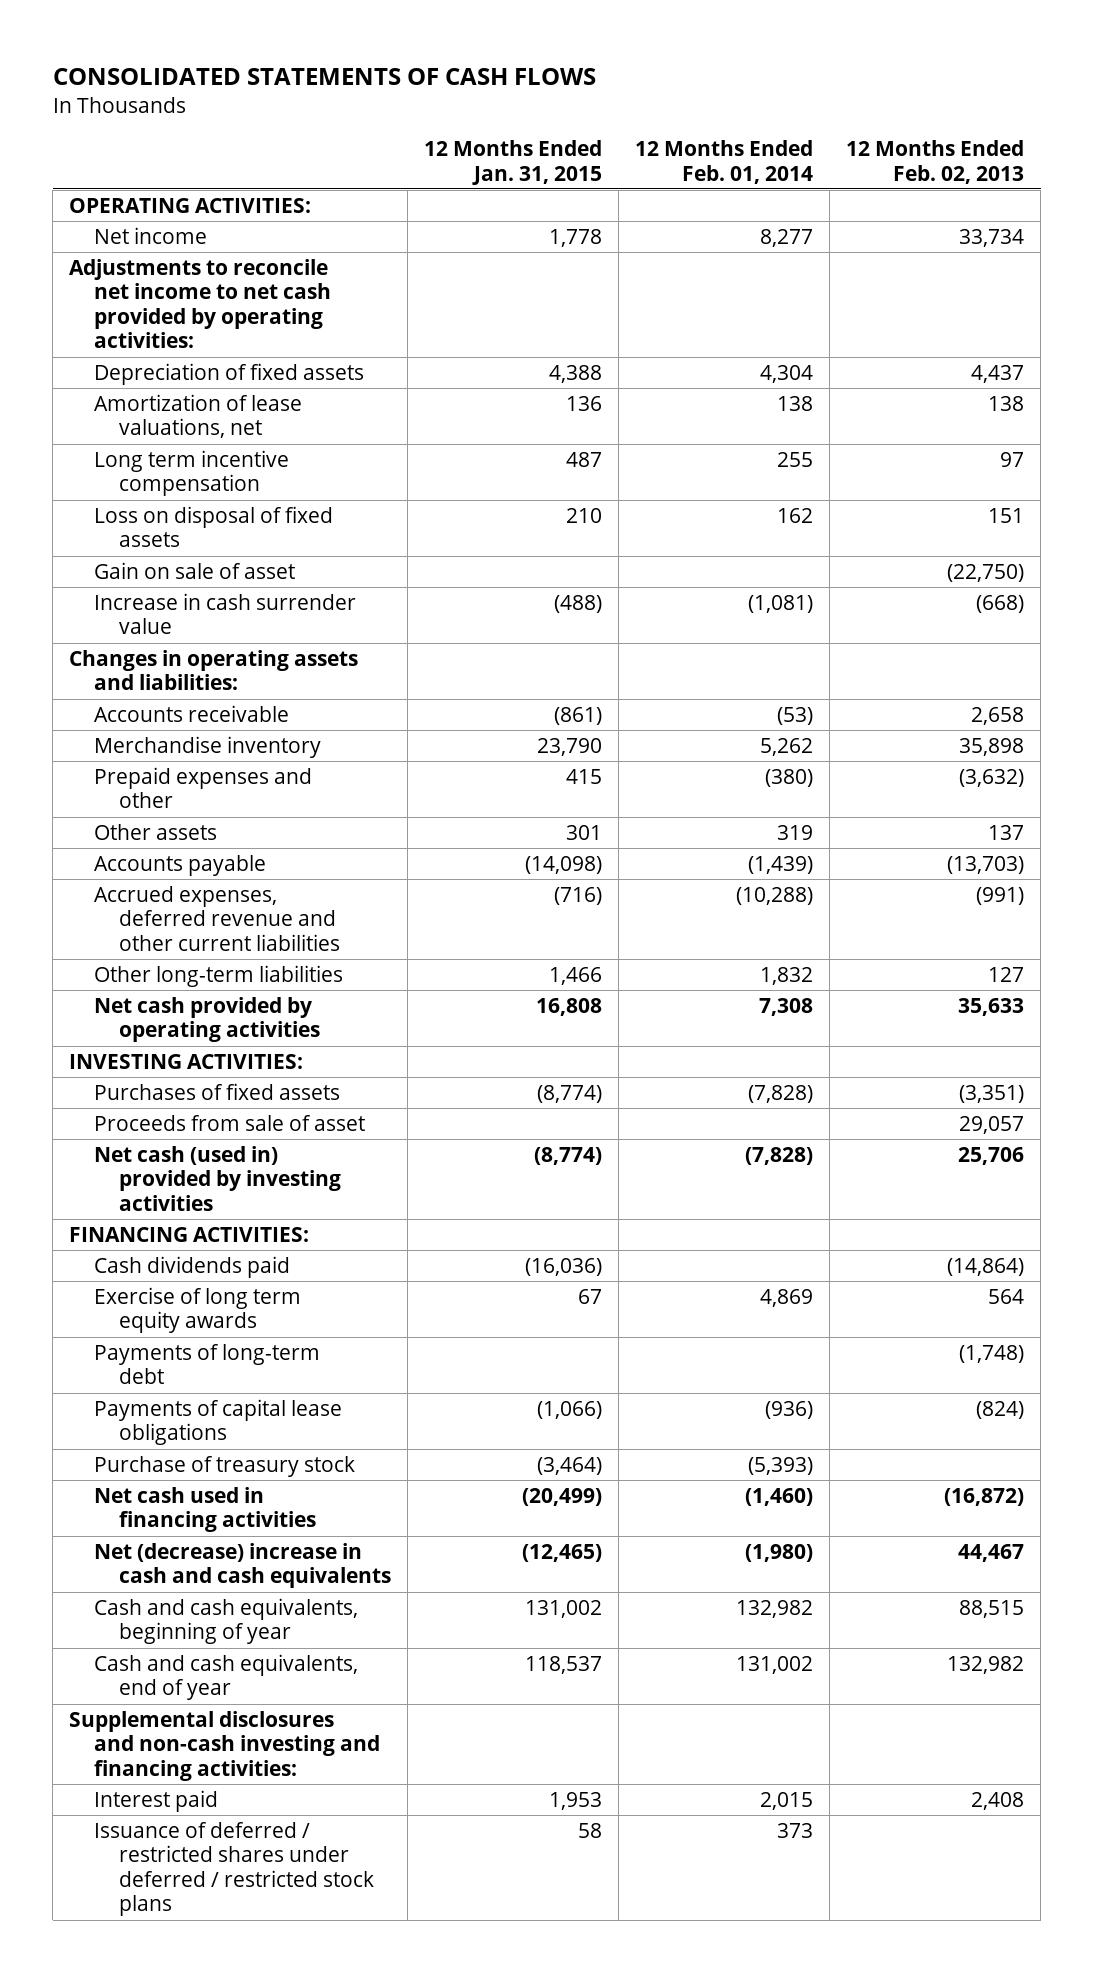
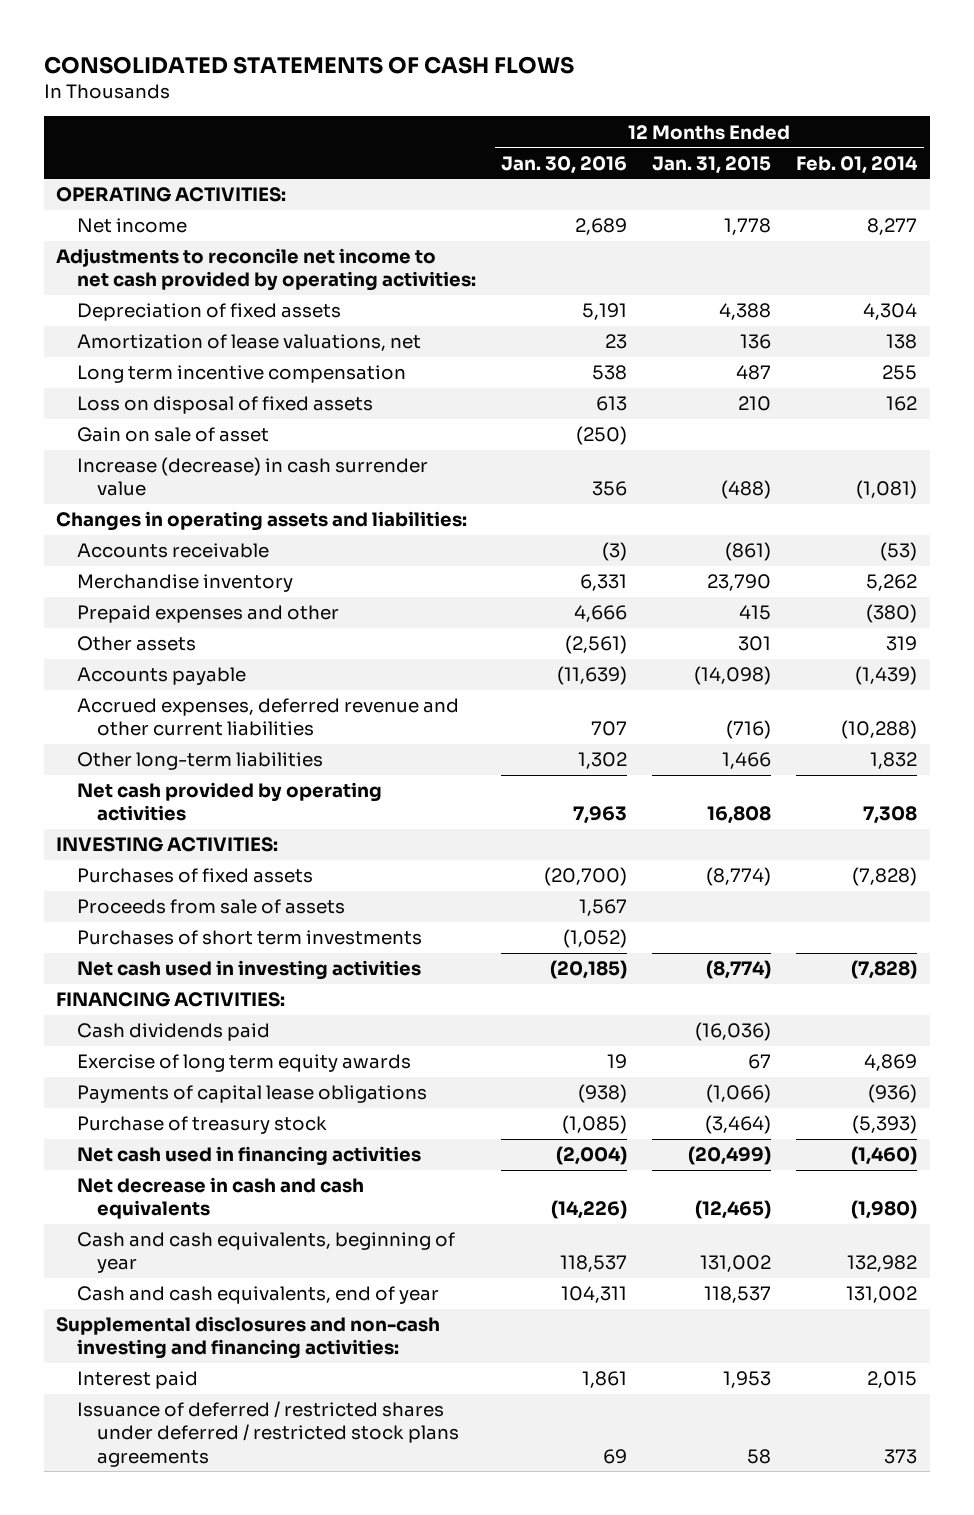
[846,140,1025,184] 12 Months Ended Feb. 02, 2013 -> none
none -> [500,155,627,174] Jan. 30, 2016
[94,592,357,635] Increase in cash surrender value -> [76,457,428,497] Increase (decrease) in cash surrender value
[94,1114,366,1131] Proceeds from sale of asset -> [76,899,345,915] Proceeds from sale of assets
none -> [76,930,422,946] Purchases of short term investments
[94,1145,341,1211] Net cash (used in) provided by investing activities -> [76,960,421,981] Net cash used in investing activities
[94,1343,321,1385] Payments of long-term debt -> none
[94,1542,391,1589] Net (decrease) increase in cash and cash equivalents -> [76,1177,364,1220] Net decrease in cash and cash equivalents
[94,1821,374,1917] Issuance of deferred / restricted shares under deferred / restricted stock plans -> [76,1401,460,1467] Issuance of deferred / restricted shares under deferred / restricted stock plans agreements

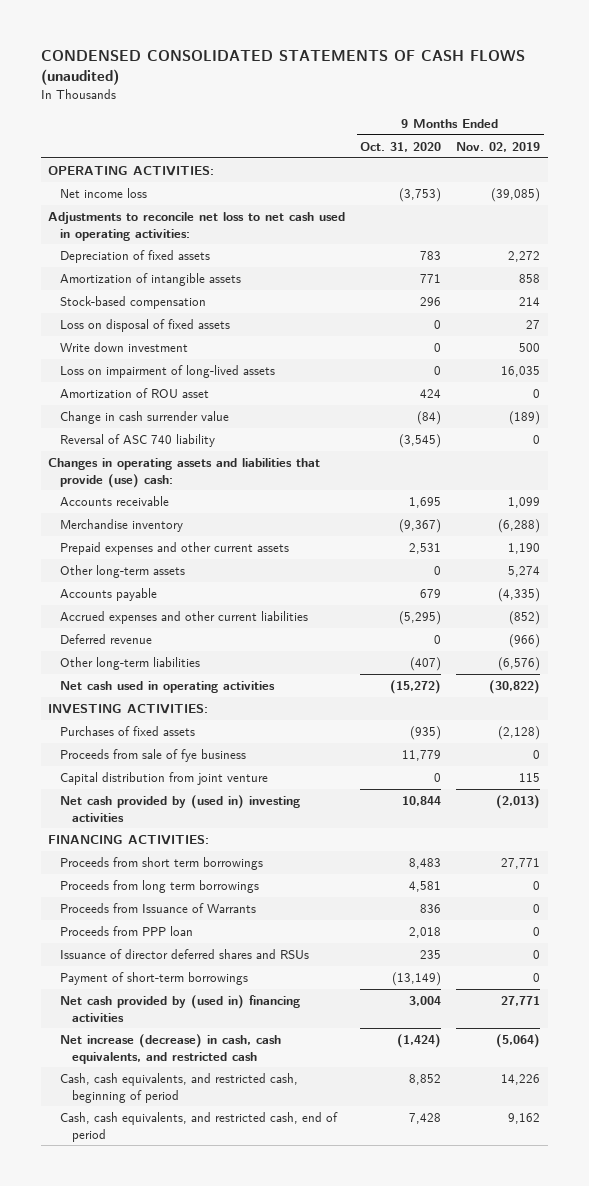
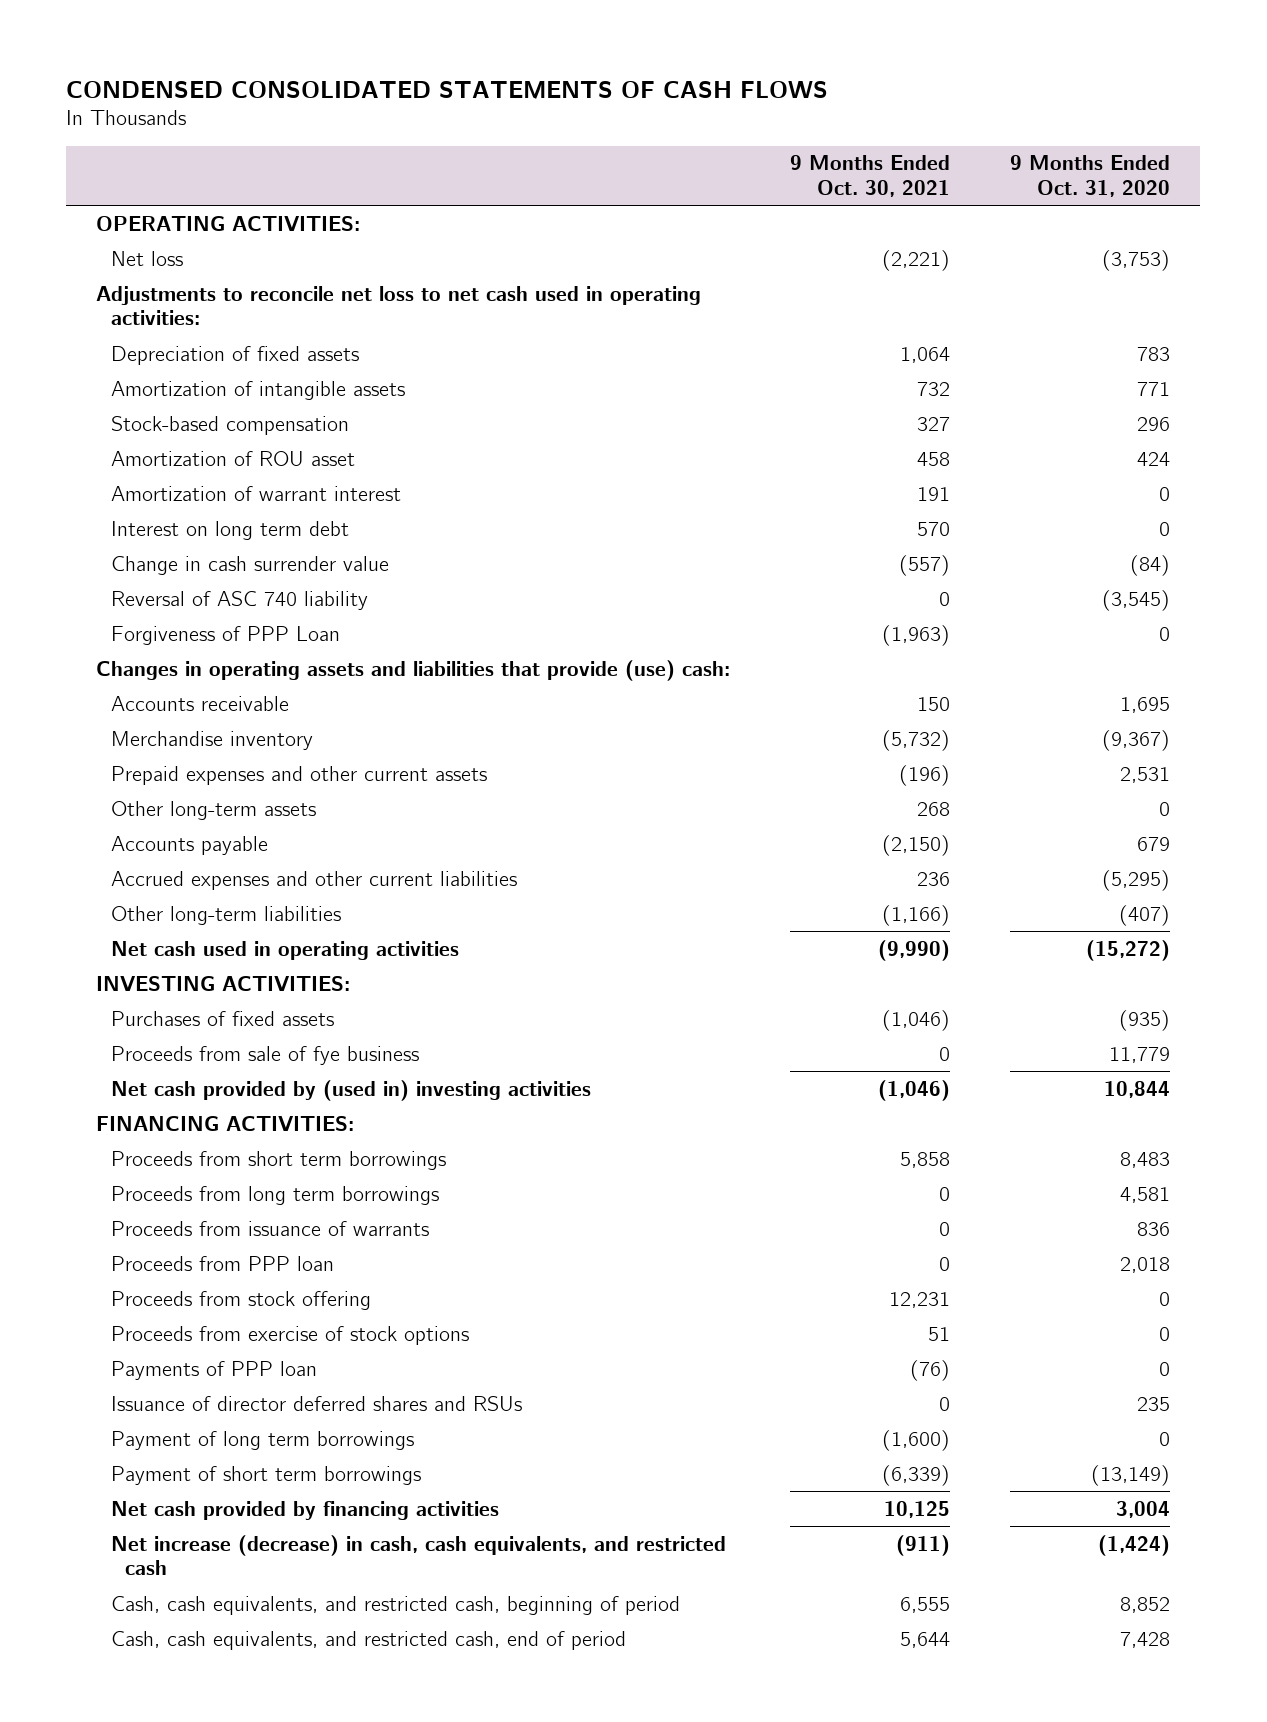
[40,50,525,86] CONDENSED CONSOLIDATED STATEMENTS OF CASH FLOWS (unaudited) -> [66,80,829,99] CONDENSED CONSOLIDATED STATEMENTS OF CASH FLOWS
[456,141,541,152] Nov. 02, 2019 -> none
none -> [790,155,951,197] 9 Months Ended Oct. 30, 2021
[60,187,148,198] Net income loss -> [110,250,183,266] Net loss
[60,318,231,332] Loss on disposal of fixed assets -> none
[60,341,189,352] Write down investment -> none
[60,364,276,378] Loss on impairment of long-lived assets -> none
none -> [110,485,401,501] Amortization of warrant interest
none -> [110,520,349,540] Interest on long term debt
none -> [110,625,340,645] Forgiveness of PPP Loan
[60,633,153,644] Deferred revenue -> none
[60,771,269,785] Capital distribution from joint venture -> none
[60,902,257,913] Proceeds from Issuance of Warrants -> [110,1220,429,1236] Proceeds from issuance of warrants
none -> [110,1290,371,1310] Proceeds from stock offering
none -> [110,1325,469,1345] Proceeds from exercise of stock options
none -> [110,1360,317,1380] Payments of PPP loan
none -> [110,1430,414,1450] Payment of long term borrowings
[60,971,249,985] Payment of short-term borrowings -> [110,1465,421,1485] Payment of short term borrowings
[60,994,301,1022] Net cash provided by (used in) financing activities -> [110,1500,499,1520] Net cash provided by financing activities

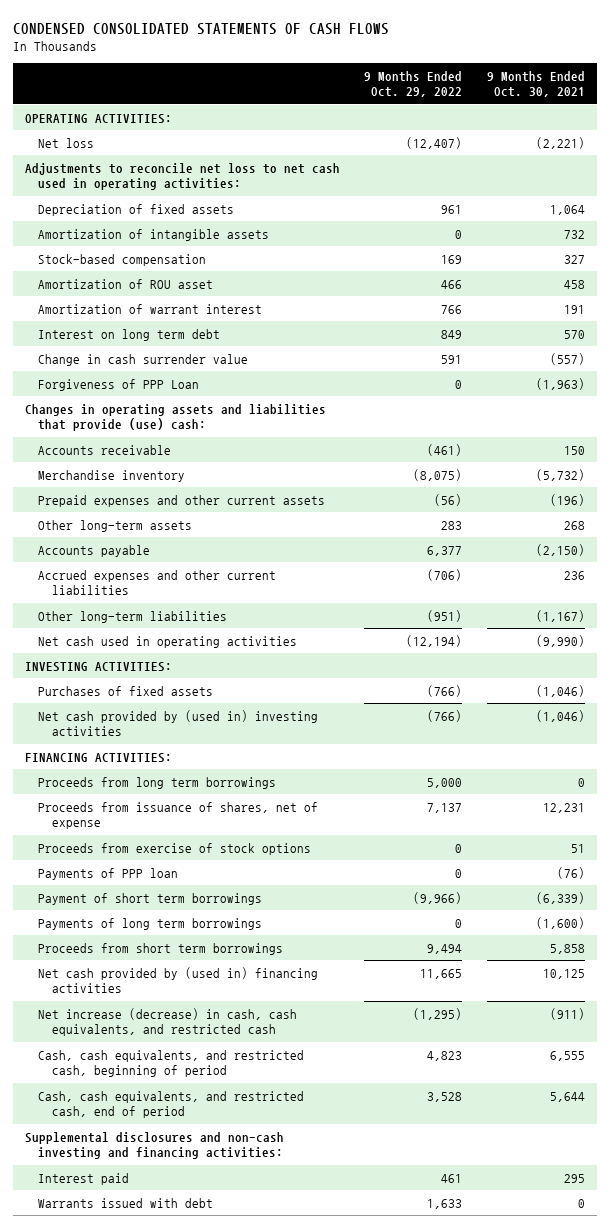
[1010,155,1171,197] 9 Months Ended Oct. 31, 2020 -> none
none -> [364,70,463,98] 9 Months Ended Oct. 29, 2022
[110,590,368,610] Reversal of ASC 740 liability -> none
[882,904,951,926] (1,166) -> [535,609,585,622] (1,167)
[110,1045,419,1065] Proceeds from sale of fye business -> none
[110,1220,429,1236] Proceeds from issuance of warrants -> none
[110,1255,334,1271] Proceeds from PPP loan -> none
[110,1290,371,1310] Proceeds from stock offering -> [38,801,319,830] Proceeds from issuance of shares, net of expense
[110,1395,522,1411] Issuance of director deferred shares and RSUs -> none
[110,1430,414,1450] Payment of long term borrowings -> none
none -> [38,917,263,930] Payments of long term borrowings
[110,1150,446,1170] Proceeds from short term borrowings -> [38,942,284,955] Proceeds from short term borrowings
[110,1500,499,1520] Net cash provided by financing activities -> [38,966,319,994] Net cash provided by (used in) financing activities
none -> [24,1131,284,1160] Supplemental disclosures and non-cash investing and financing activities:
none -> [38,1172,130,1185] Interest paid
none -> [38,1197,214,1208] Warrants issued with debt

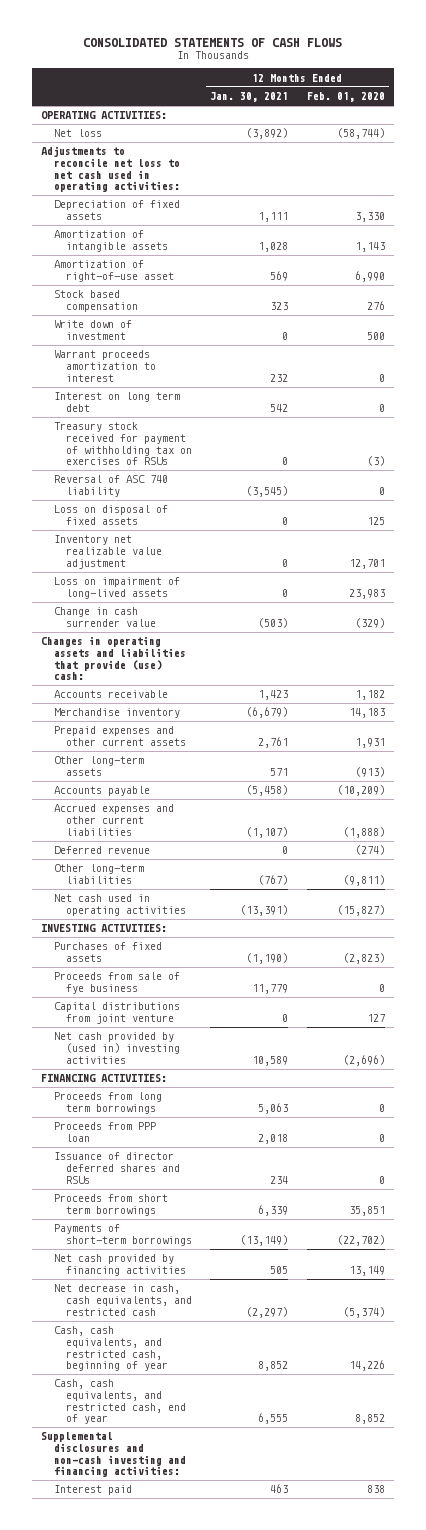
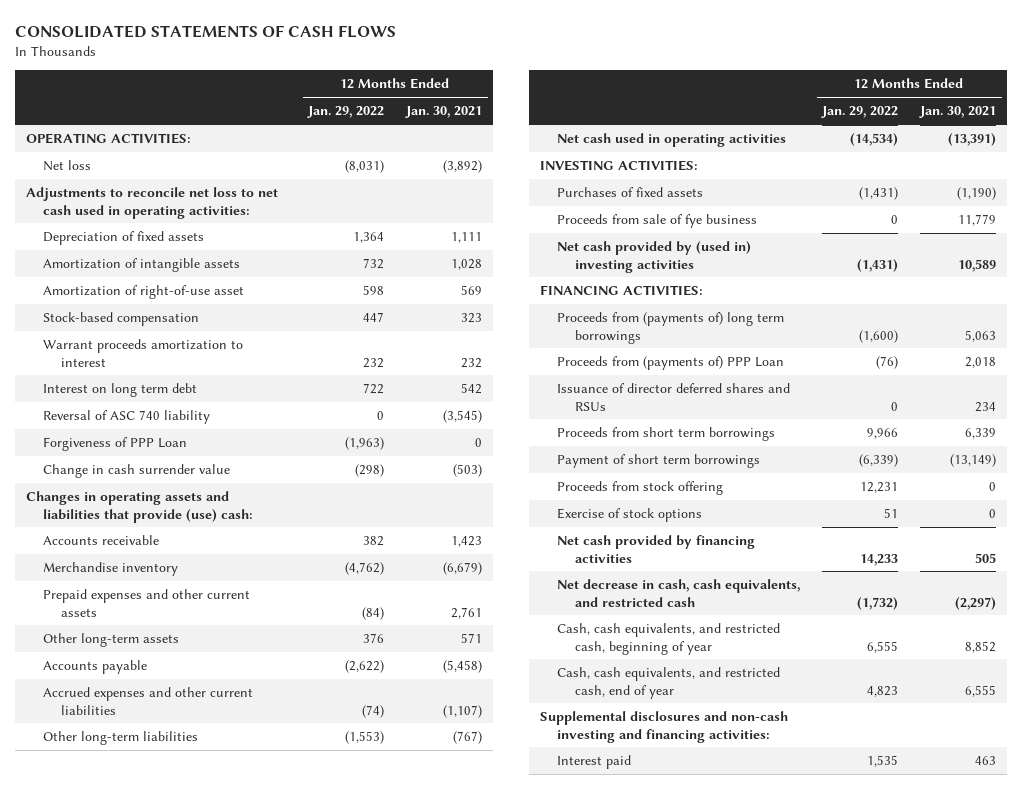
[306,92,385,103] Feb. 01, 2020 -> none
none -> [307,106,385,119] Jan. 29, 2022
[53,320,132,341] Write down of investment -> none
[53,290,138,313] Stock based compensation -> [43,312,200,327] Stock-based compensation
[53,422,192,466] Treasury stock received for payment of withholding tax on exercises of RSUs -> none
[53,505,168,526] Loss on disposal of fixed assets -> none
[53,535,162,569] Inventory net realizable value adjustment -> none
[53,577,180,600] Loss on impairment of long-lived assets -> none
none -> [43,437,188,452] Forgiveness of PPP Loan
[53,846,150,855] Deferred revenue -> none
[53,1002,180,1025] Capital distributions from joint venture -> none
[53,1092,162,1115] Proceeds from long term borrowings -> [557,312,785,344] Proceeds from (payments of) long term borrowings
[53,1122,156,1143] Proceeds from PPP loan -> [557,356,785,371] Proceeds from (payments of) PPP Loan
[53,1224,192,1247] Payments of short-term borrowings -> [557,454,761,469] Payment of short term borrowings
none -> [557,481,724,496] Proceeds from stock offering
none -> [557,508,703,523] Exercise of stock options

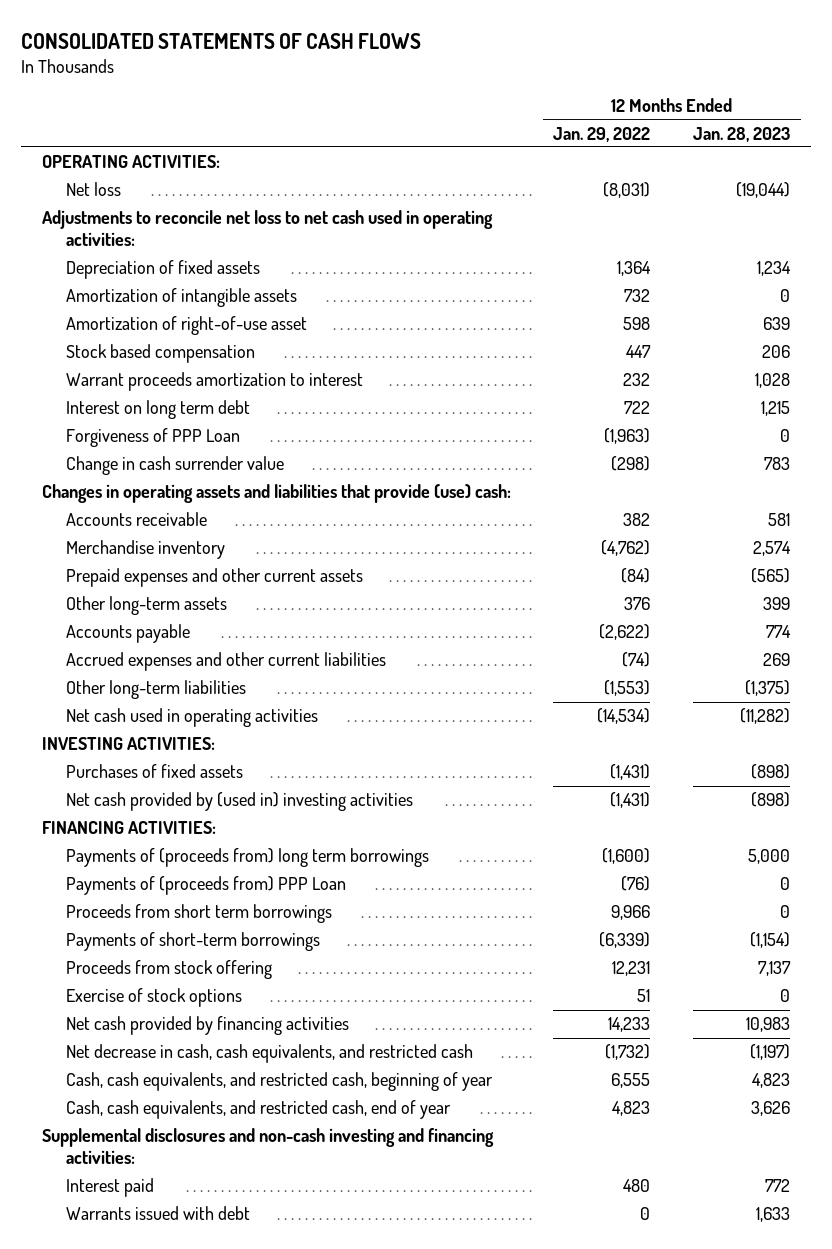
[405,106,483,119] Jan. 30, 2021 -> none
none -> [692,126,790,142] Jan. 28, 2023
[43,312,200,327] Stock-based compensation -> [66,344,256,364] Stock based compensation
[43,410,211,425] Reversal of ASC 740 liability -> none
[557,214,758,229] Proceeds from sale of fye business -> none
[557,383,791,411] Issuance of director deferred shares and RSUs -> none
[557,312,785,344] Proceeds from (payments of) long term borrowings -> [66,848,430,868] Payments of (proceeds from) long term borrowings
[557,356,785,371] Proceeds from (payments of) PPP Loan -> [66,876,347,896] Payments of (proceeds from) PPP Loan
[557,454,761,469] Payment of short term borrowings -> [66,932,321,952] Payments of short-term borrowings
[867,755,899,768] 1,535 -> [623,1179,651,1193] 480
none -> [66,1206,251,1221] Warrants issued with debt

